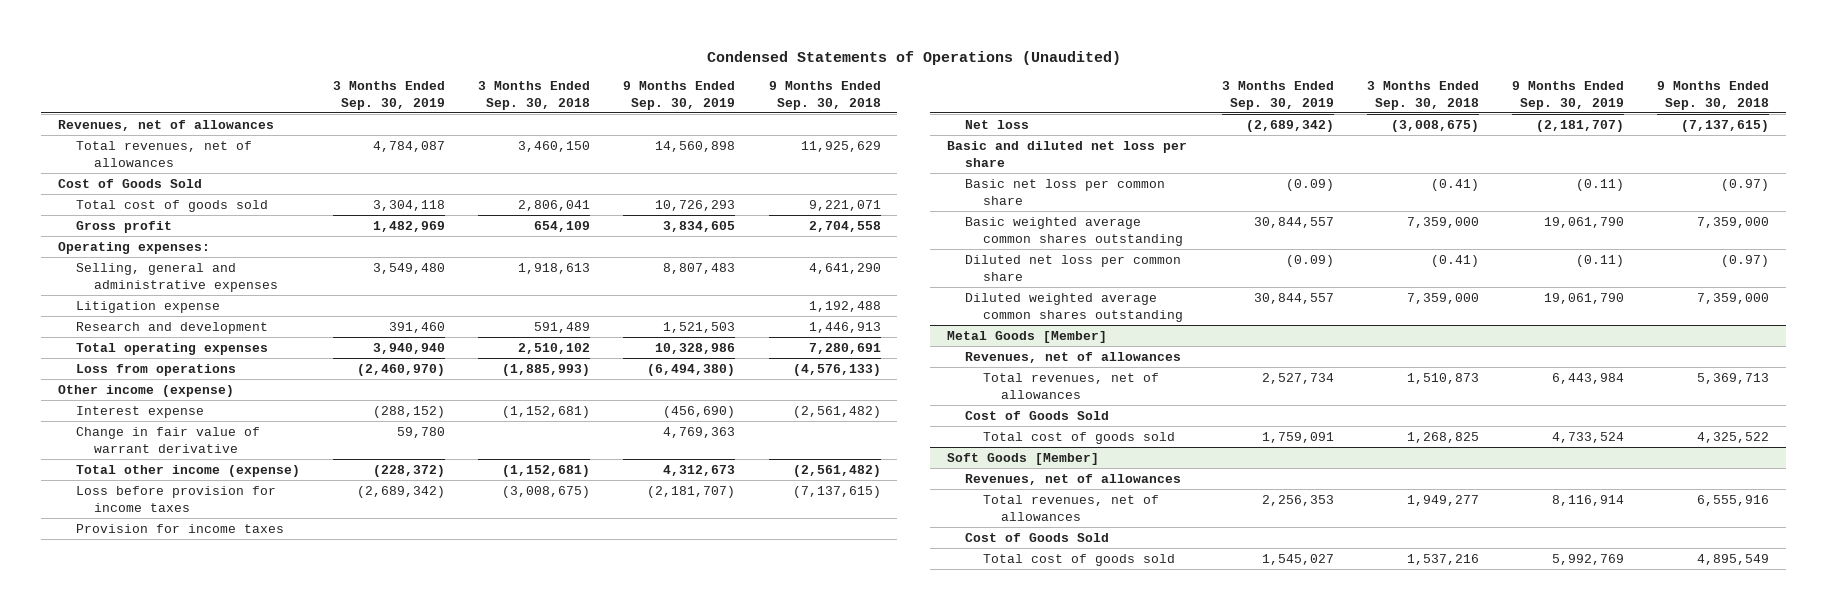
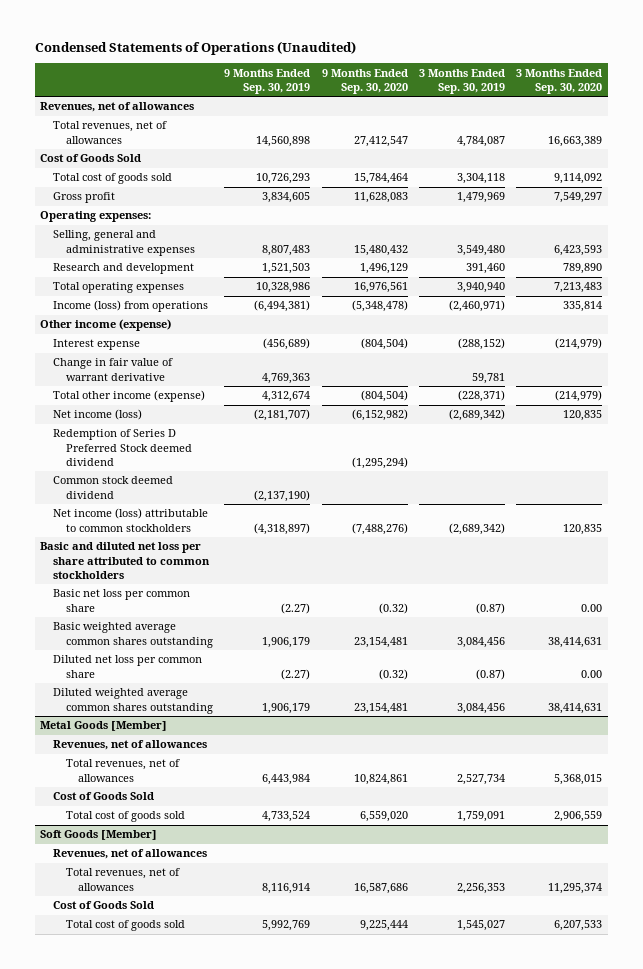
[478,80,591,110] 3 Months Ended Sep. 30, 2018 -> none
[768,80,881,110] 9 Months Ended Sep. 30, 2018 -> none
none -> [321,68,408,94] 9 Months Ended Sep. 30, 2020
none -> [516,68,603,94] 3 Months Ended Sep. 30, 2020
[373,220,446,232] 1,482,969 -> [457,192,506,204] 1,479,969
[75,300,220,313] Litigation expense -> none
[75,363,236,376] Loss from operations -> [53,300,209,313] Income (loss) from operations
[357,363,446,376] (2,460,970) -> [449,300,506,313] (2,460,971)
[647,363,736,376] (6,494,380) -> [254,300,311,313] (6,494,381)
[75,485,276,512] Loss before provision for income taxes -> none
[75,523,284,533] Provision for income taxes -> none
[663,405,736,418] (456,690) -> [263,338,311,351] (456,689)
[397,426,446,438] 59,780 -> [472,372,506,384] 59,781
[373,464,446,477] (228,372) -> [458,390,506,403] (228,371)
[663,464,736,476] 4,312,673 -> [262,391,311,403] 4,312,674
[964,119,1029,129] Net loss -> [53,409,143,421] Net income (loss)
none -> [53,429,192,466] Redemption of Series D Preferred Stock deemed dividend
none -> [53,476,174,499] Common stock deemed dividend
none -> [53,508,209,532] Net income (loss) attributable to common stockholders
[946,140,1187,167] Basic and diluted net loss per share -> [40,542,211,579] Basic and diluted net loss per share attributed to common stockholders
[1286,178,1335,191] (0.09) -> [476,602,506,614] (0.87)
[1576,178,1625,191] (0.11) -> [281,602,311,614] (2.27)
[1254,216,1335,228] 30,844,557 -> [457,636,506,648] 3,084,456
[1544,216,1625,228] 19,061,790 -> [262,636,311,648] 1,906,179
[1286,254,1335,267] (0.09) -> [476,668,506,680] (0.87)
[1576,254,1625,267] (0.11) -> [281,668,311,680] (2.27)
[1254,292,1335,304] 30,844,557 -> [457,702,506,714] 3,084,456
[1544,292,1625,304] 19,061,790 -> [262,702,311,714] 1,906,179

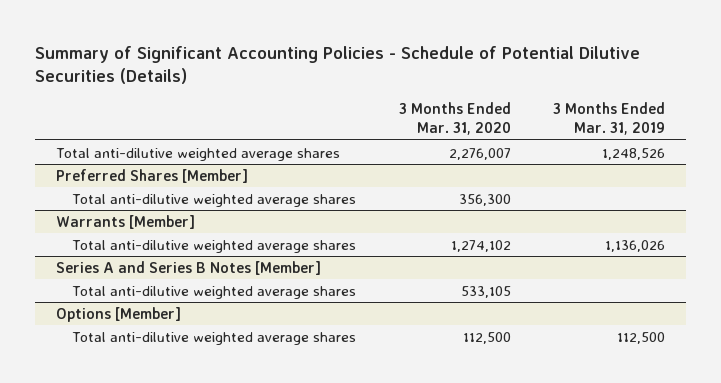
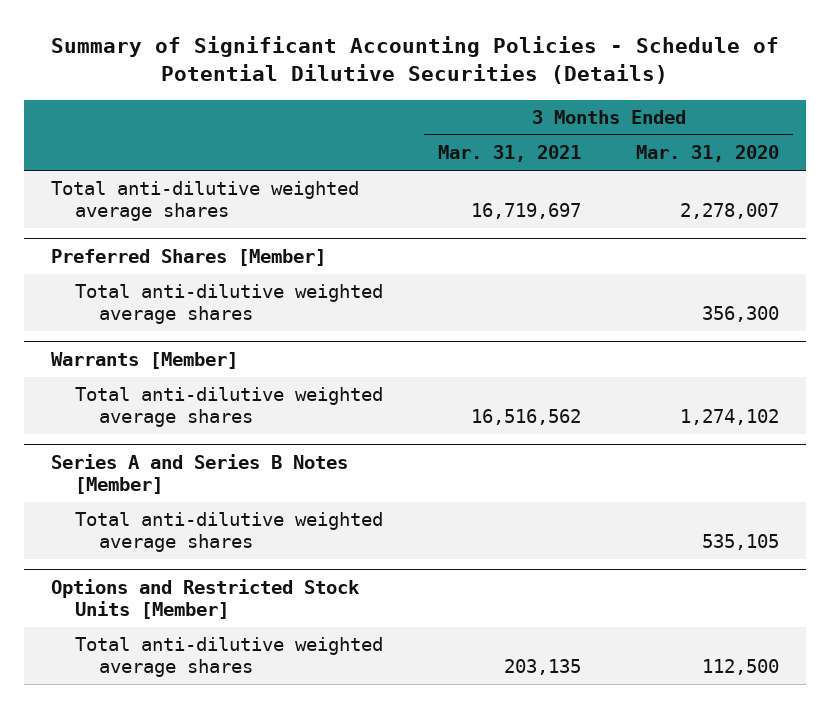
[552,102,665,136] 3 Months Ended Mar. 31, 2019 -> none
none -> [438,145,582,163] Mar. 31, 2021
[448,147,511,160] 2,276,007 -> [679,202,779,219] 2,278,007
[56,306,182,322] Options [Member] -> none
[460,285,511,298] 533,105 -> [701,533,779,550] 535,105
none -> [51,579,361,619] Options and Restricted Stock Units [Member]

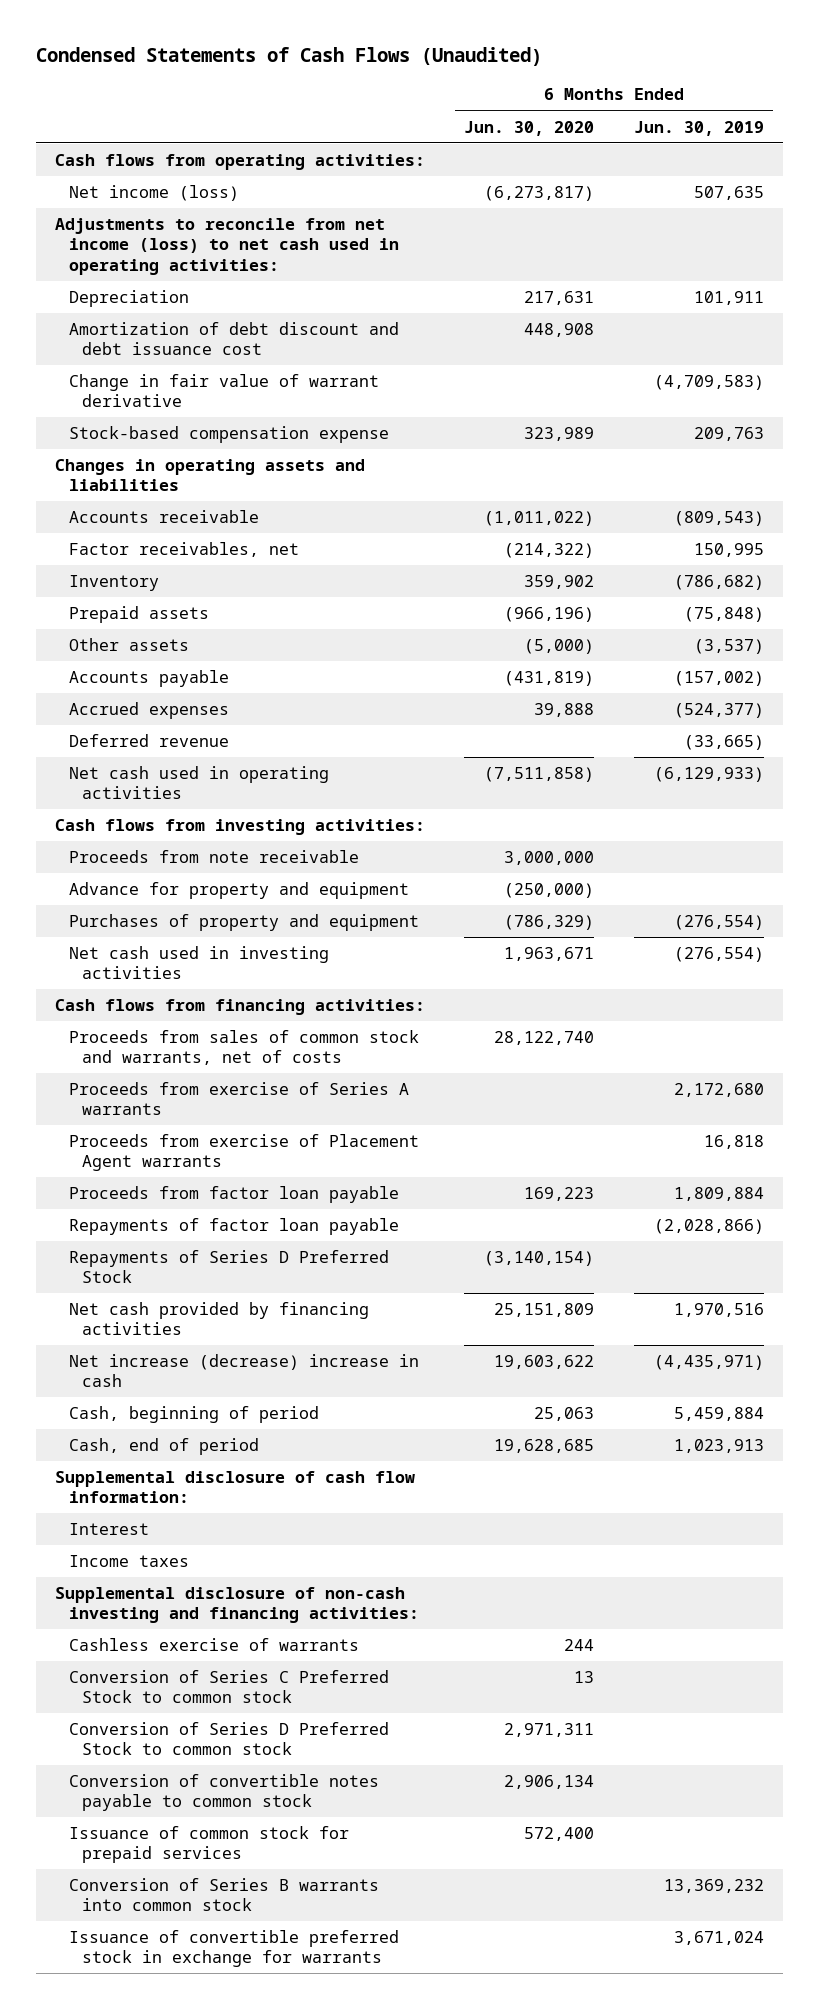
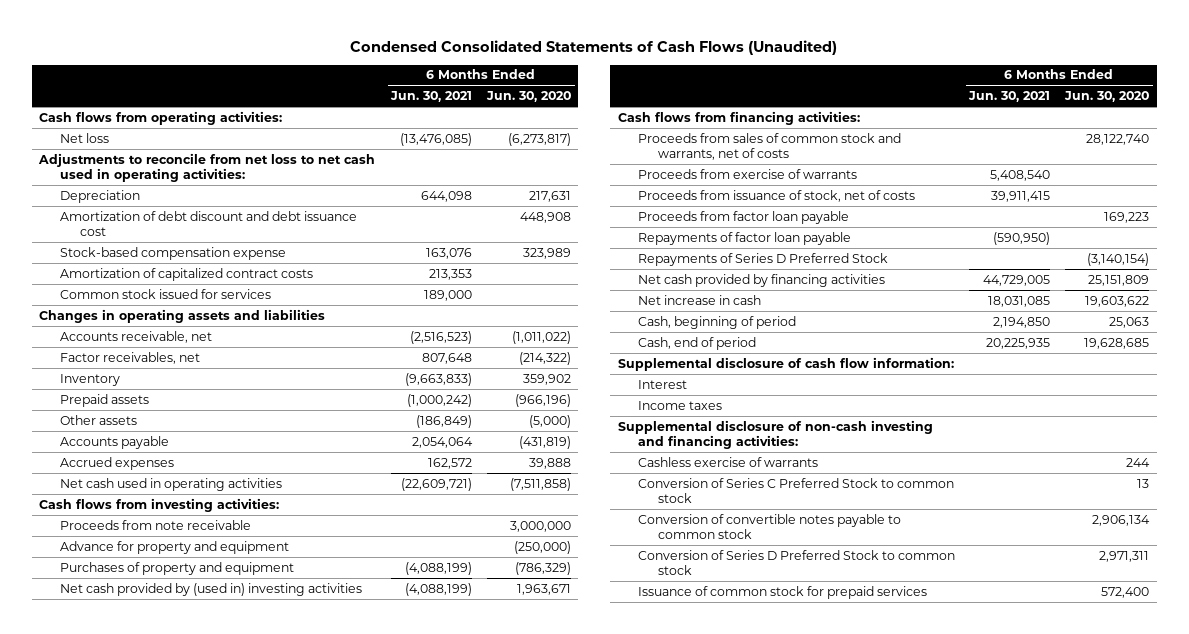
[35,46,542,66] Condensed Statements of Cash Flows (Unaudited) -> [350,39,838,55] Condensed Consolidated Statements of Cash Flows (Unaudited)
[633,120,764,136] Jun. 30, 2019 -> none
none -> [390,91,473,103] Jun. 30, 2021
[68,185,239,202] Net income (loss) -> [59,132,109,143] Net loss
[55,218,399,275] Adjustments to reconcile from net income (loss) to net cash used in operating activities: -> [38,152,376,183] Adjustments to reconcile from net loss to net cash used in operating activities:
[68,374,379,408] Change in fair value of warrant derivative -> none
none -> [59,267,313,281] Amortization of capitalized contract costs
none -> [59,288,271,299] Common stock issued for services
[68,510,259,524] Accounts receivable -> [59,330,212,343] Accounts receivable, net
[68,734,229,748] Deferred revenue -> none
[68,946,329,980] Net cash used in investing activities -> [59,582,362,596] Net cash provided by (used in) investing activities
[68,1134,419,1172] Proceeds from exercise of Placement Agent warrants -> none
[68,1082,409,1116] Proceeds from exercise of Series A warrants -> [637,168,857,179] Proceeds from exercise of warrants
none -> [637,189,915,202] Proceeds from issuance of stock, net of costs
[68,1354,419,1388] Net increase (decrease) increase in cash -> [637,294,761,305] Net increase in cash
[68,1722,389,1756] Conversion of Series D Preferred Stock to common stock -> [637,549,955,576] Conversion of Series D Preferred Stock to common stock
[68,1878,379,1912] Conversion of Series B warrants into common stock -> none
[68,1930,399,1968] Issuance of convertible preferred stock in exchange for warrants -> none

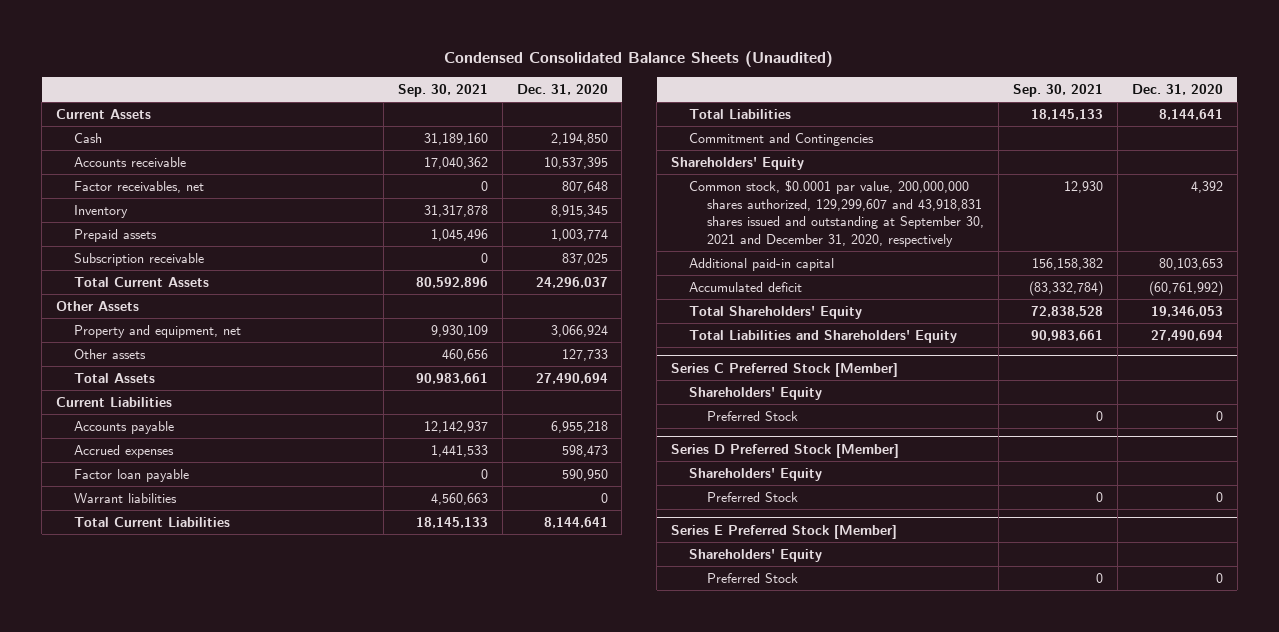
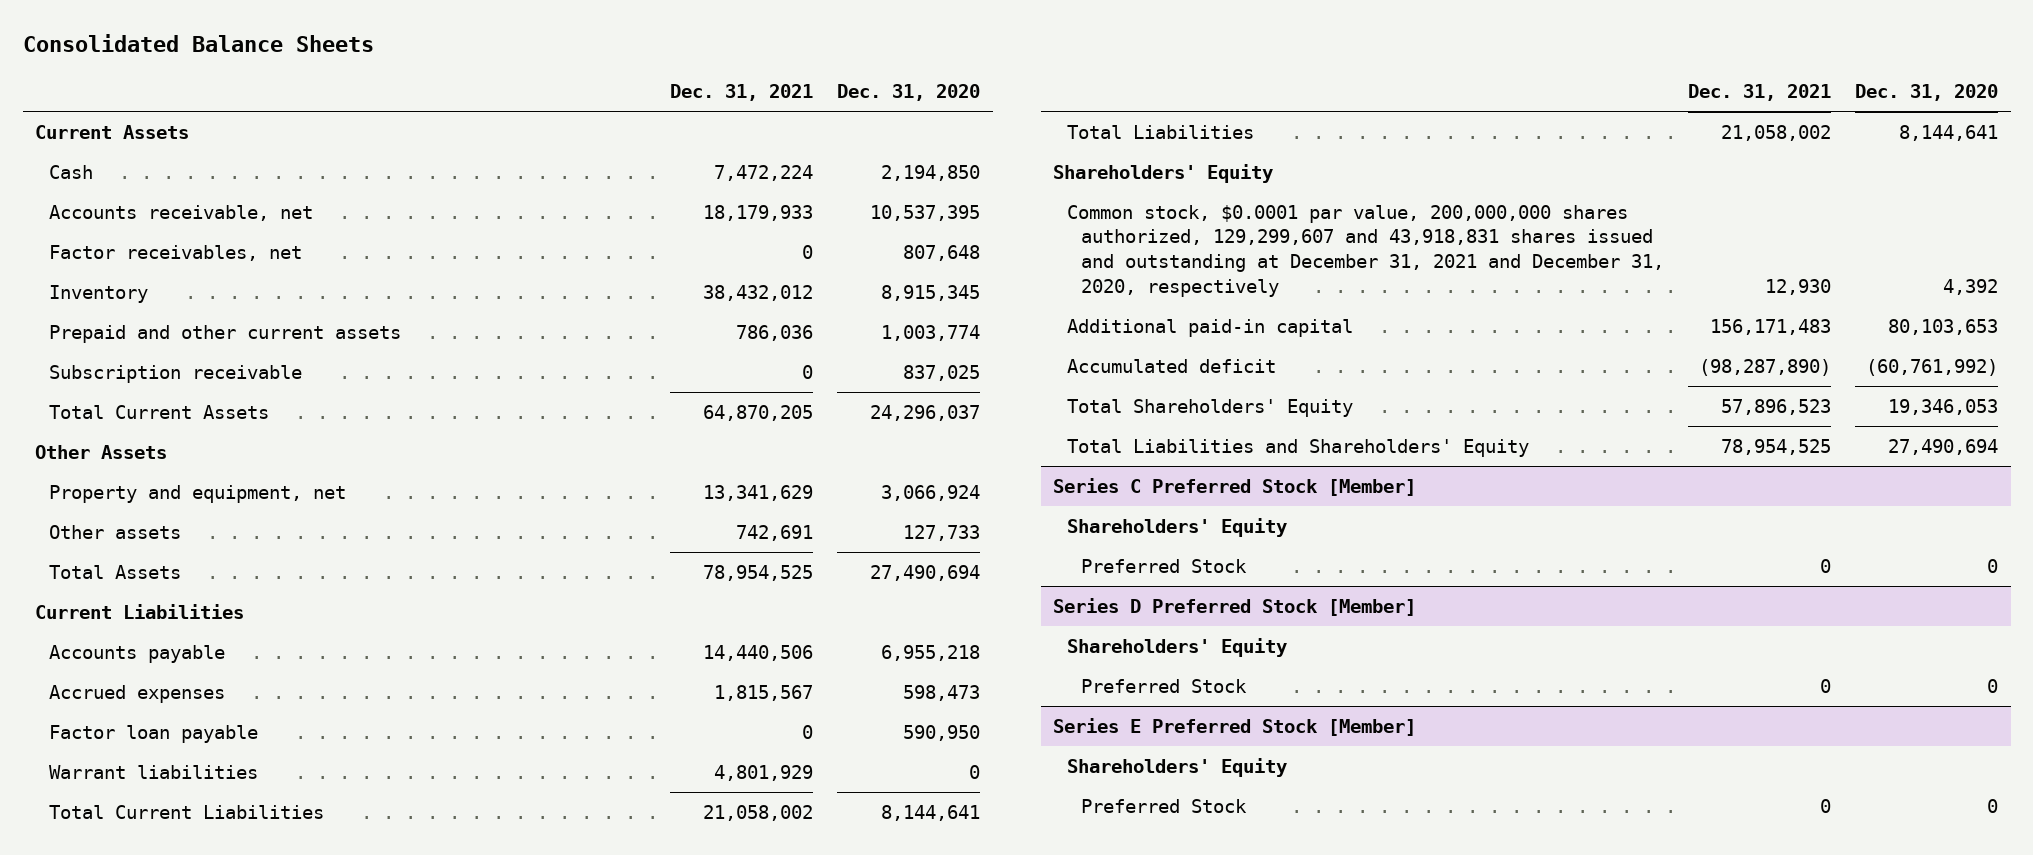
[444,51,834,68] Condensed Consolidated Balance Sheets (Unaudited) -> [22,34,374,53] Consolidated Balance Sheets
[397,83,488,97] Sep. 30, 2021 -> none
none -> [670,84,814,102] Dec. 31, 2021
[74,156,187,167] Accounts receivable -> [48,204,313,221] Accounts receivable, net
[74,228,158,242] Prepaid assets -> [48,324,401,343] Prepaid and other current assets
[689,132,875,146] Commitment and Contingencies -> none
[689,179,985,247] Common stock, $0.0001 par value, 200,000,000 shares authorized, 129,299,607 and 43,918,831 shares issued and outstanding at September 30, 2021 and December 31, 2020, respectively -> [1066,204,1664,297] Common stock, $0.0001 par value, 200,000,000 shares authorized, 129,299,607 and 43,918,831 shares issued and outstanding at December 31, 2021 and December 31, 2020, respectively

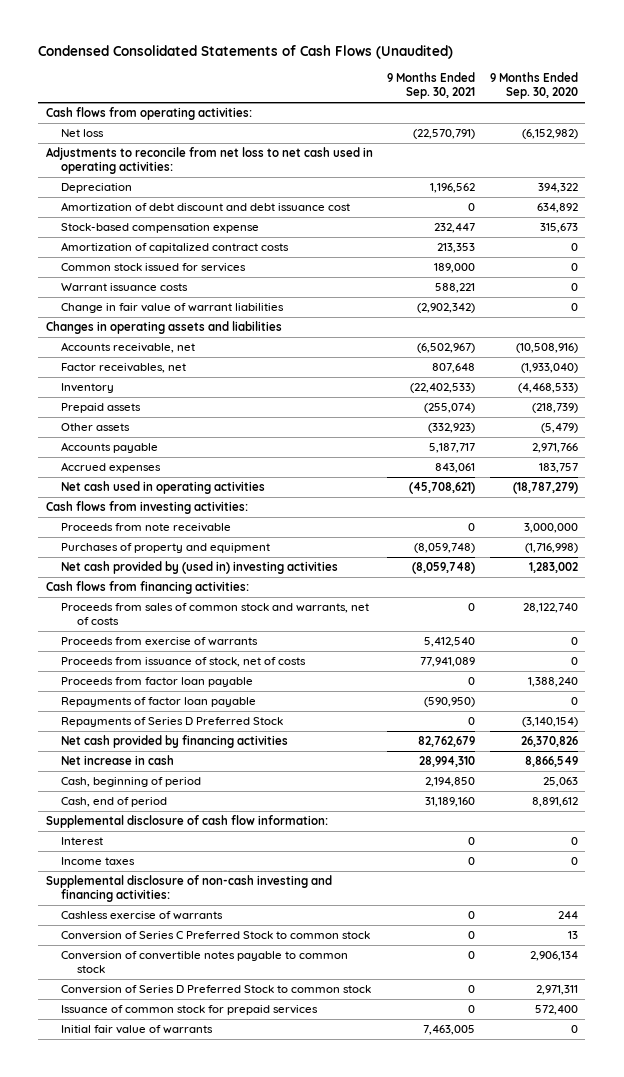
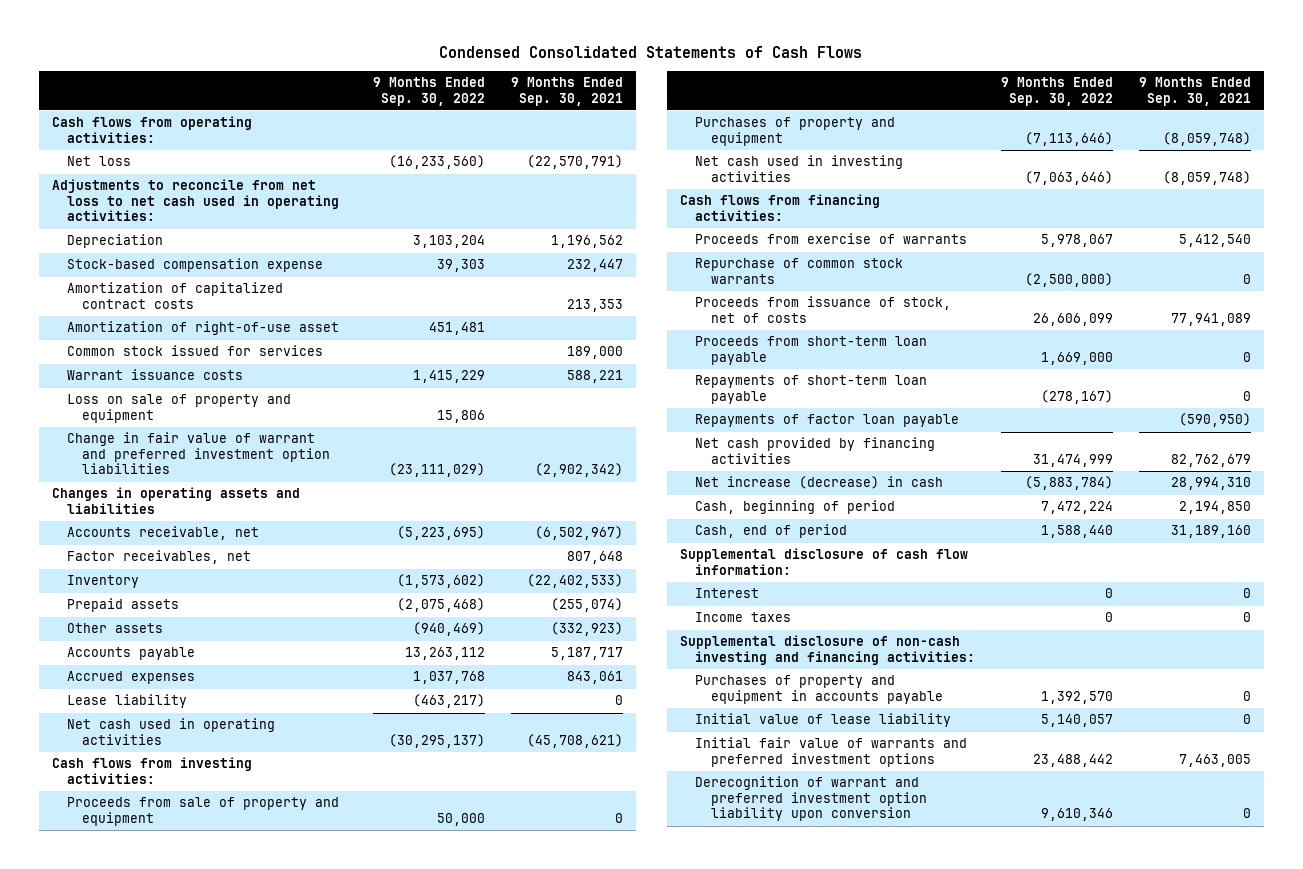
[38,45,454,60] Condensed Consolidated Statements of Cash Flows (Unaudited) -> [439,46,863,59] Condensed Consolidated Statements of Cash Flows
[490,72,579,100] 9 Months Ended Sep. 30, 2020 -> none
none -> [372,76,485,106] 9 Months Ended Sep. 30, 2022
[61,202,351,212] Amortization of debt discount and debt issuance cost -> none
none -> [66,321,339,336] Amortization of right-of-use asset
none -> [66,394,291,423] Loss on sale of property and equipment
[61,303,285,314] Change in fair value of warrant liabilities -> [66,432,331,475] Change in fair value of warrant and preferred investment option liabilities
none -> [66,694,187,709] Lease liability
[61,523,232,533] Proceeds from note receivable -> none
none -> [66,797,339,826] Proceeds from sale of property and equipment
[61,561,339,575] Net cash provided by (used in) investing activities -> [695,155,904,182] Net cash used in investing activities
[61,603,370,626] Proceeds from sales of common stock and warrants, net of costs -> none
none -> [695,258,904,284] Repurchase of common stock warrants
[61,677,254,688] Proceeds from factor loan payable -> [695,336,928,365] Proceeds from short-term loan payable
none -> [695,375,928,404] Repayments of short-term loan payable
[61,717,284,728] Repayments of Series D Preferred Stock -> none
[61,755,175,766] Net increase in cash -> [695,476,944,490] Net increase (decrease) in cash
[61,911,224,921] Cashless exercise of warrants -> none
[61,931,371,941] Conversion of Series C Preferred Stock to common stock -> none
[61,951,349,974] Conversion of convertible notes payable to common stock -> none
[61,985,372,995] Conversion of Series D Preferred Stock to common stock -> none
[61,1005,319,1016] Issuance of common stock for prepaid services -> none
none -> [695,675,943,704] Purchases of property and equipment in accounts payable
none -> [695,713,952,728] Initial value of lease liability
[61,1025,214,1035] Initial fair value of warrants -> [695,737,968,767] Initial fair value of warrants and preferred investment options
none -> [695,776,927,822] Derecognition of warrant and preferred investment option liability upon conversion

